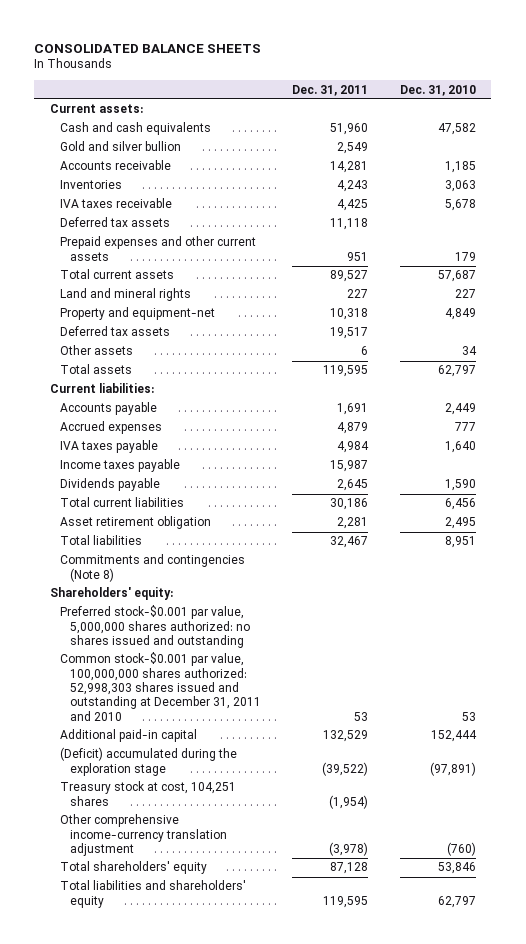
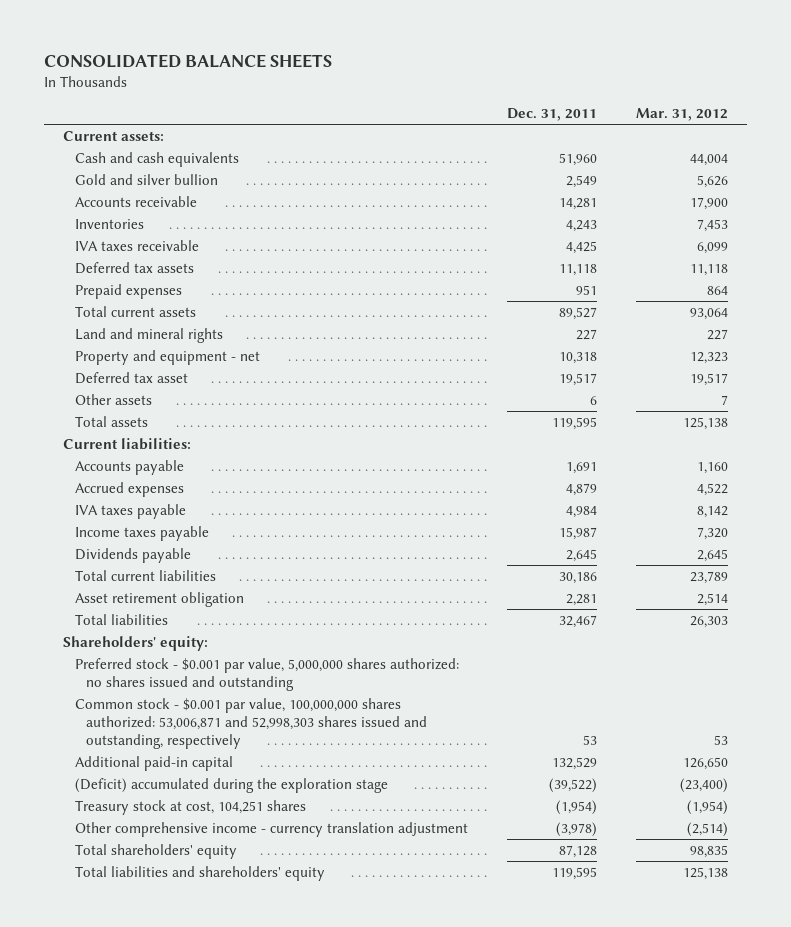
[399,84,476,96] Dec. 31, 2010 -> none
none -> [635,108,728,122] Mar. 31, 2012
[60,236,257,261] Prepaid expenses and other current assets -> [74,283,182,299] Prepaid expenses
[60,307,216,321] Property and equipment-net -> [74,349,260,365] Property and equipment - net
[60,326,171,337] Deferred tax assets -> [74,371,188,384] Deferred tax asset
[60,554,246,582] Commitments and contingencies (Note 8) -> none
[60,605,251,649] Preferred stock-$0.001 par value, 5,000,000 shares authorized: no shares issued and outstanding -> [74,657,459,691] Preferred stock - $0.001 par value, 5,000,000 shares authorized: no shares issued and outstanding
[60,652,262,721] Common stock-$0.001 par value, 100,000,000 shares authorized: 52,998,303 shares issued and outstanding at December 31, 2011 and 2010 -> [74,697,428,750] Common stock - $0.001 par value, 100,000,000 shares authorized: 53,006,871 and 52,998,303 shares issued and outstanding, respectively
[60,814,228,857] Other comprehensive income-currency translation adjustment -> [74,821,468,837] Other comprehensive income - currency translation adjustment

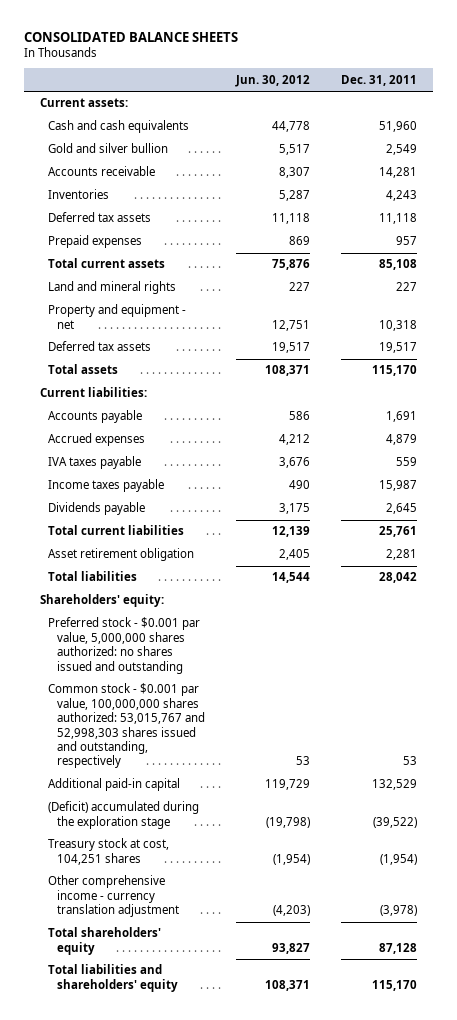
[635,108,728,122] Mar. 31, 2012 -> none
none -> [235,74,311,87] Jun. 30, 2012
[74,239,199,251] IVA taxes receivable -> none
[575,284,597,295] 951 -> [396,236,418,246] 957
[558,306,597,320] 89,527 -> [379,259,418,271] 85,108
[74,393,152,405] Other assets -> none
[74,371,188,384] Deferred tax asset -> [48,341,152,352] Deferred tax assets
[551,416,597,430] 119,595 -> [372,365,418,377] 115,170
[565,505,597,518] 4,984 -> [396,457,418,467] 559
[558,571,597,584] 30,186 -> [379,526,418,538] 25,761
[558,614,597,628] 32,467 -> [379,572,418,584] 28,042
[74,697,428,750] Common stock - $0.001 par value, 100,000,000 shares authorized: 53,006,871 and 52,998,303 shares issued and outstanding, respectively -> [48,683,206,769] Common stock - $0.001 par value, 100,000,000 shares authorized: 53,015,767 and 52,998,303 shares issued and outstanding, respectively
[551,866,597,880] 119,595 -> [372,979,418,991] 115,170

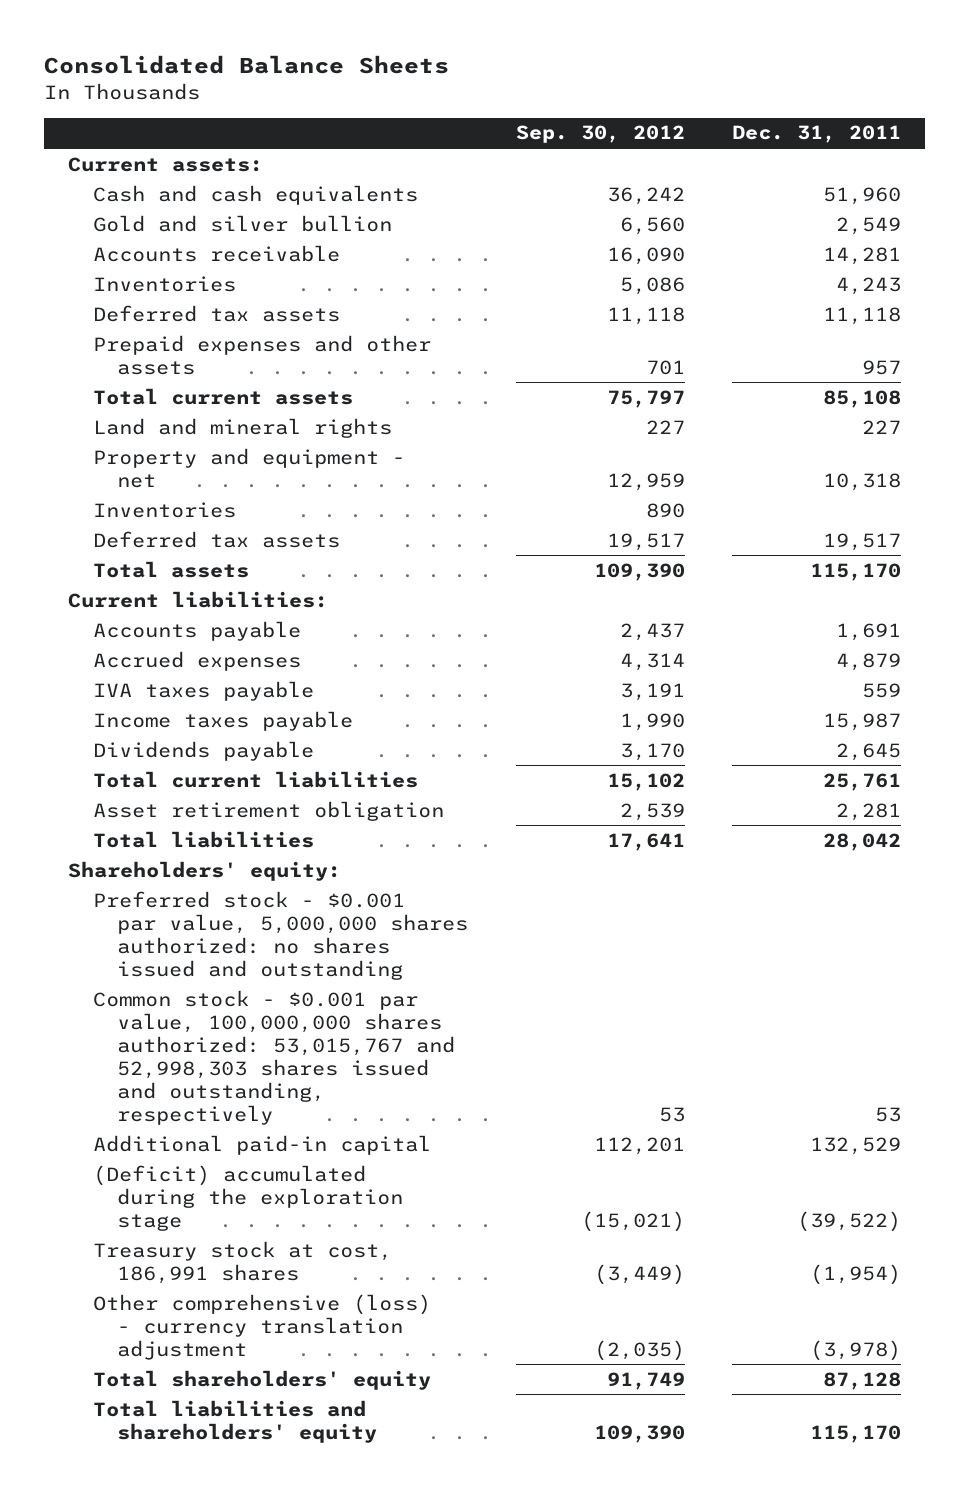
[24,31,239,42] CONSOLIDATED BALANCE SHEETS -> [44,55,450,75] Consolidated Balance Sheets
[235,74,311,87] Jun. 30, 2012 -> none
none -> [515,125,685,144] Sep. 30, 2012
[48,235,143,249] Prepaid expenses -> [92,334,431,375] Prepaid expenses and other assets
none -> [92,501,236,518] Inventories
[48,838,170,865] Treasury stock at cost, 104,251 shares -> [92,1240,392,1284] Treasury stock at cost, 186,991 shares
[48,875,180,918] Other comprehensive income - currency translation adjustment -> [92,1293,431,1360] Other comprehensive (loss) - currency translation adjustment

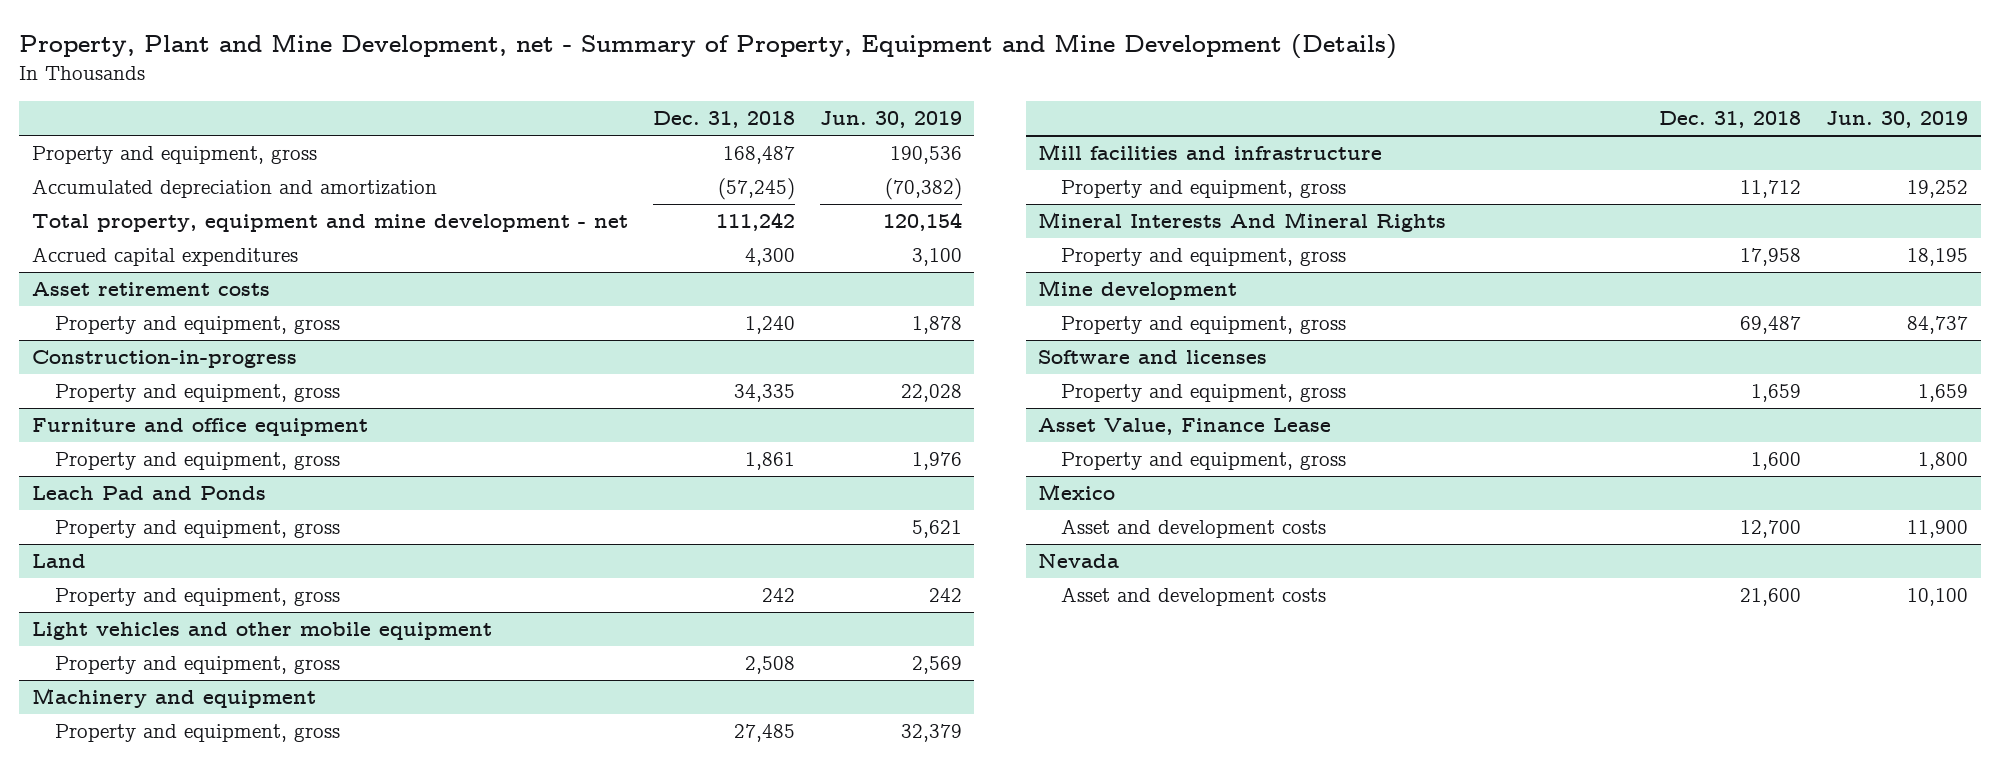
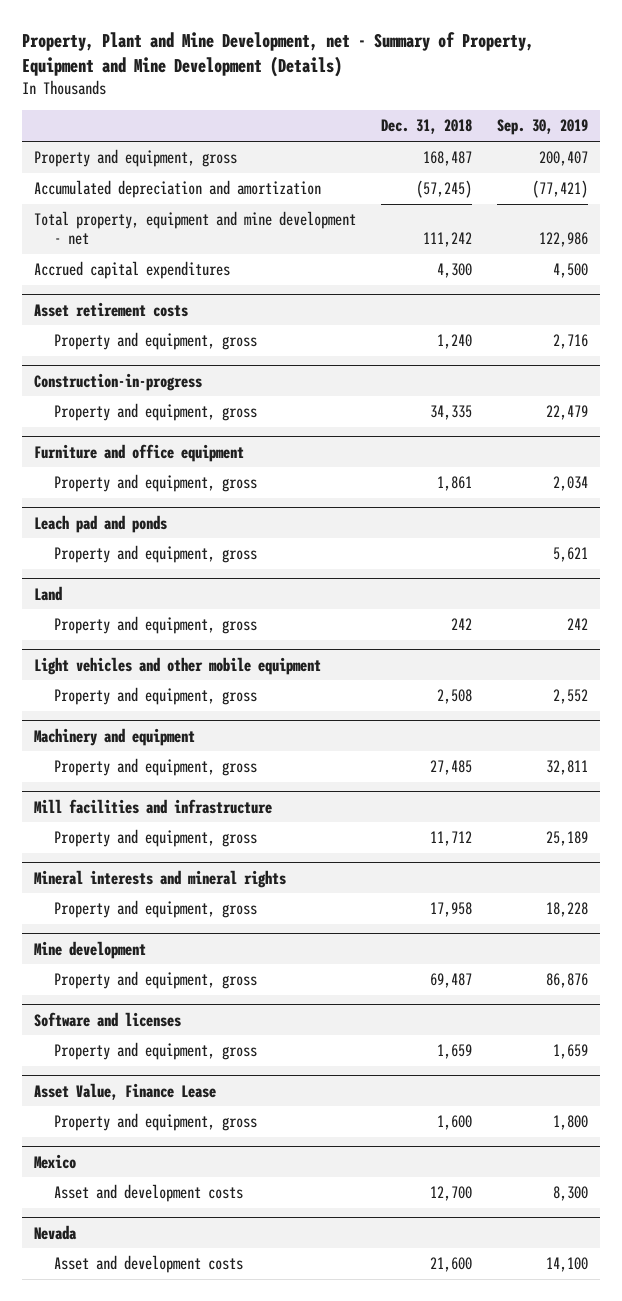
[819,111,962,129] Jun. 30, 2019 -> none
none -> [496,119,588,136] Sep. 30, 2019
[31,486,266,501] Leach Pad and Ponds -> [34,514,168,533] Leach pad and ponds
[1038,212,1447,233] Mineral Interests And Mineral Rights -> [34,869,287,888] Mineral interests and mineral rights

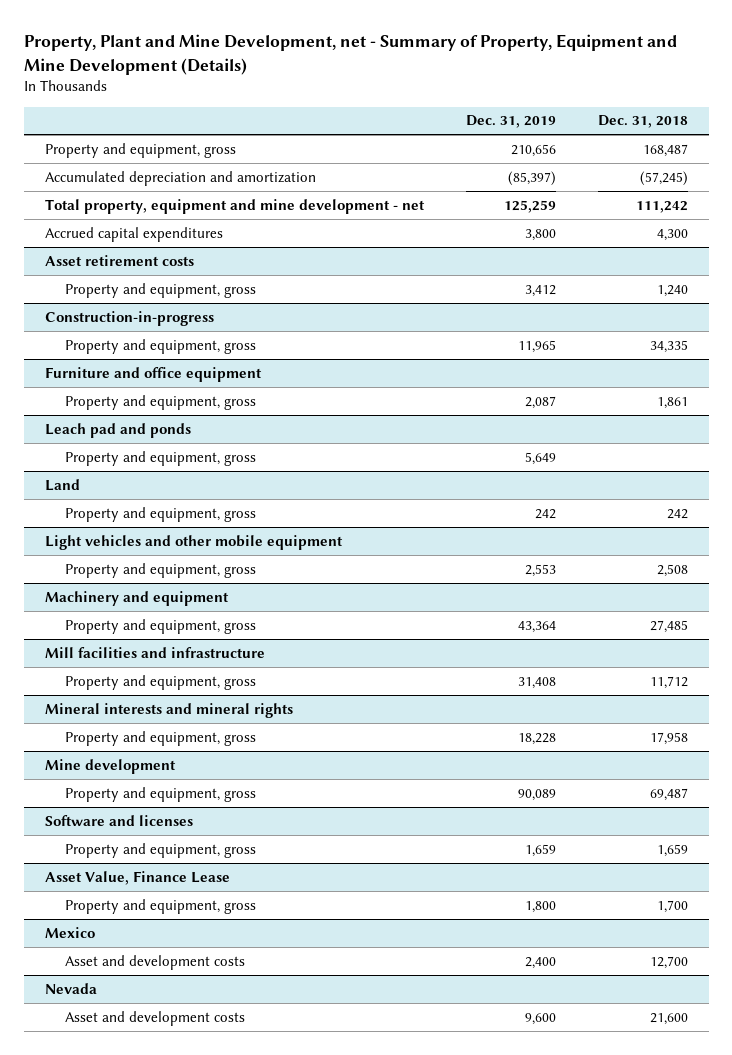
[496,119,588,136] Sep. 30, 2019 -> none
none -> [465,115,556,129] Dec. 31, 2019
[436,1115,472,1131] 1,600 -> [656,899,688,913] 1,700

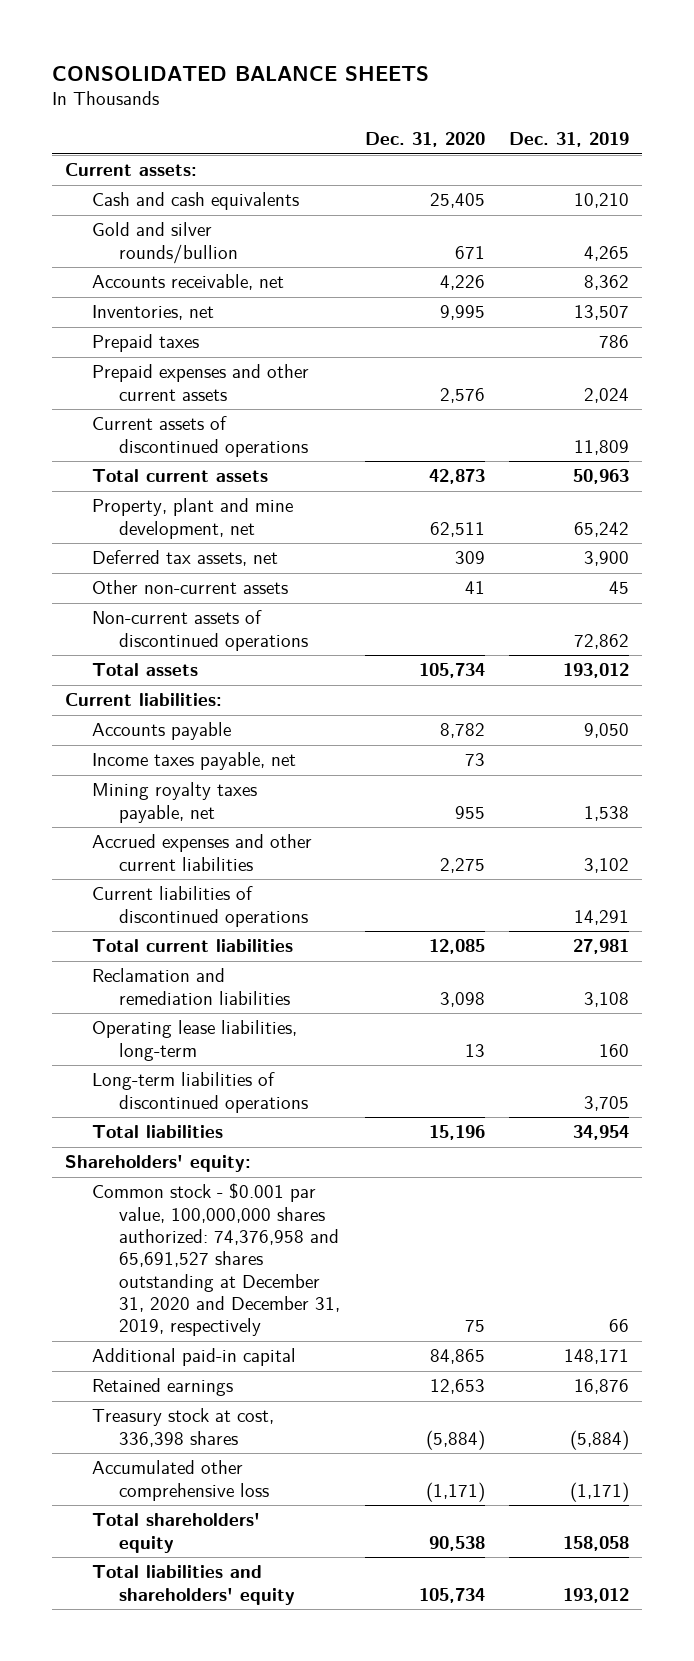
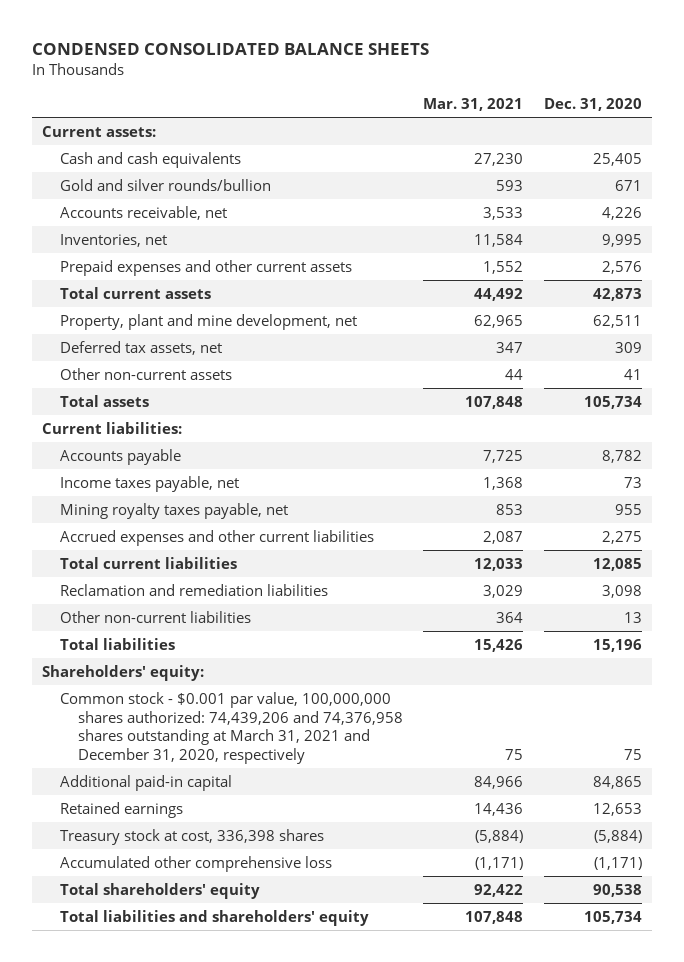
[52,65,430,81] CONSOLIDATED BALANCE SHEETS -> [32,43,430,56] CONDENSED CONSOLIDATED BALANCE SHEETS
[509,132,630,148] Dec. 31, 2019 -> none
none -> [423,97,524,111] Mar. 31, 2021
[91,334,199,353] Prepaid taxes -> none
[91,416,308,457] Current assets of discontinued operations -> none
[91,610,308,651] Non-current assets of discontinued operations -> none
[91,886,308,927] Current liabilities of discontinued operations -> none
[91,1020,297,1061] Operating lease liabilities, long-term -> none
[91,1072,308,1113] Long-term liabilities of discontinued operations -> none
none -> [60,610,252,623] Other non-current liabilities
[91,1183,340,1337] Common stock - $0.001 par value, 100,000,000 shares authorized: 74,376,958 and 65,691,527 shares outstanding at December 31, 2020 and December 31, 2019, respectively -> [60,691,403,764] Common stock - $0.001 par value, 100,000,000 shares authorized: 74,439,206 and 74,376,958 shares outstanding at March 31, 2021 and December 31, 2020, respectively

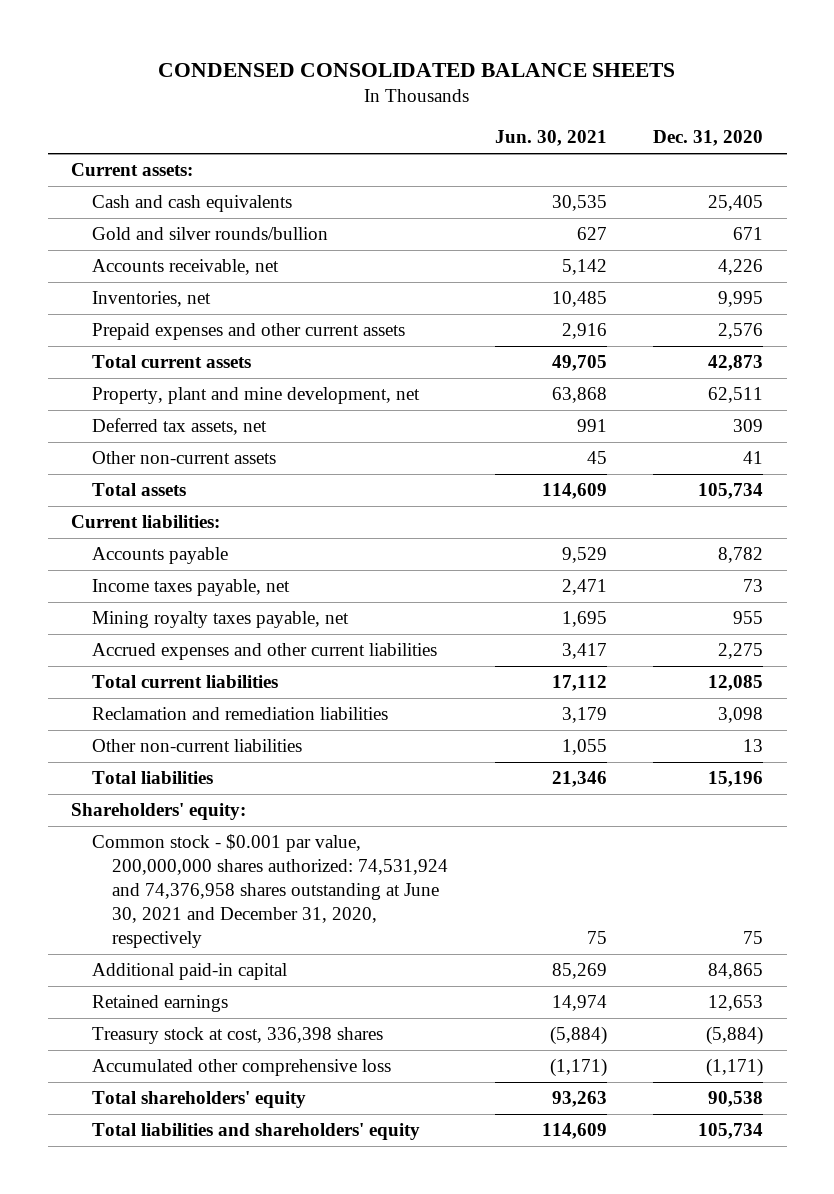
[423,97,524,111] Mar. 31, 2021 -> none
none -> [494,130,607,147] Jun. 30, 2021
[60,691,403,764] Common stock - $0.001 par value, 100,000,000 shares authorized: 74,439,206 and 74,376,958 shares outstanding at March 31, 2021 and December 31, 2020, respectively -> [91,834,449,949] Common stock - $0.001 par value, 200,000,000 shares authorized: 74,531,924 and 74,376,958 shares outstanding at June 30, 2021 and December 31, 2020, respectively

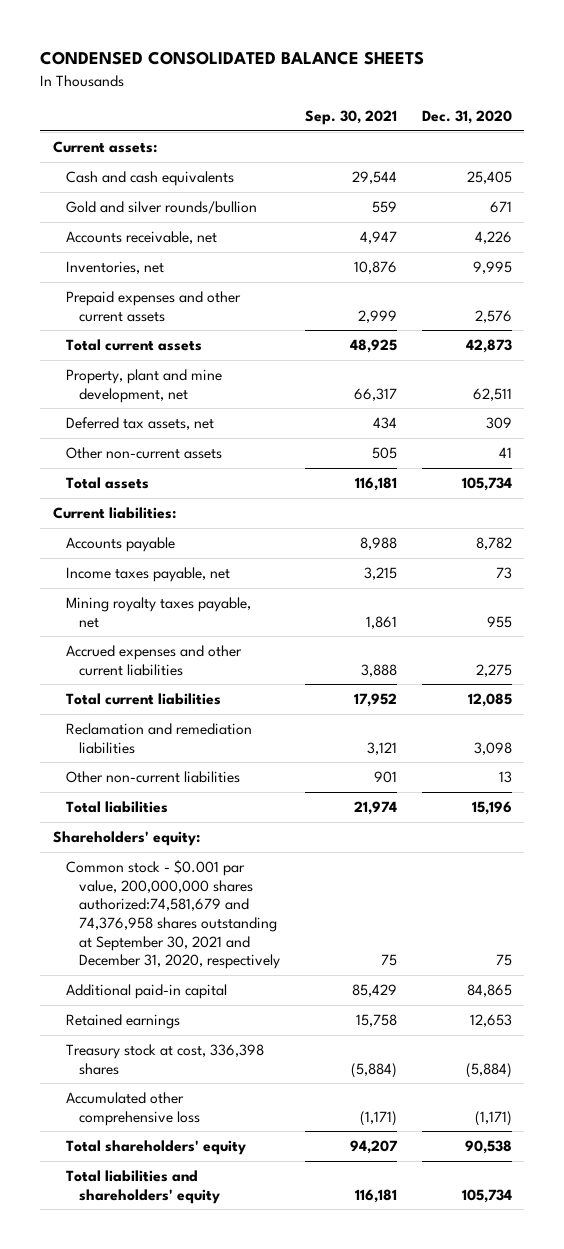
[494,130,607,147] Jun. 30, 2021 -> none
none -> [304,110,397,126] Sep. 30, 2021
[91,834,449,949] Common stock - $0.001 par value, 200,000,000 shares authorized: 74,531,924 and 74,376,958 shares outstanding at June 30, 2021 and December 31, 2020, respectively -> [65,859,281,970] Common stock - $0.001 par value, 200,000,000 shares authorized:74,581,679 and 74,376,958 shares outstanding at September 30, 2021 and December 31, 2020, respectively

